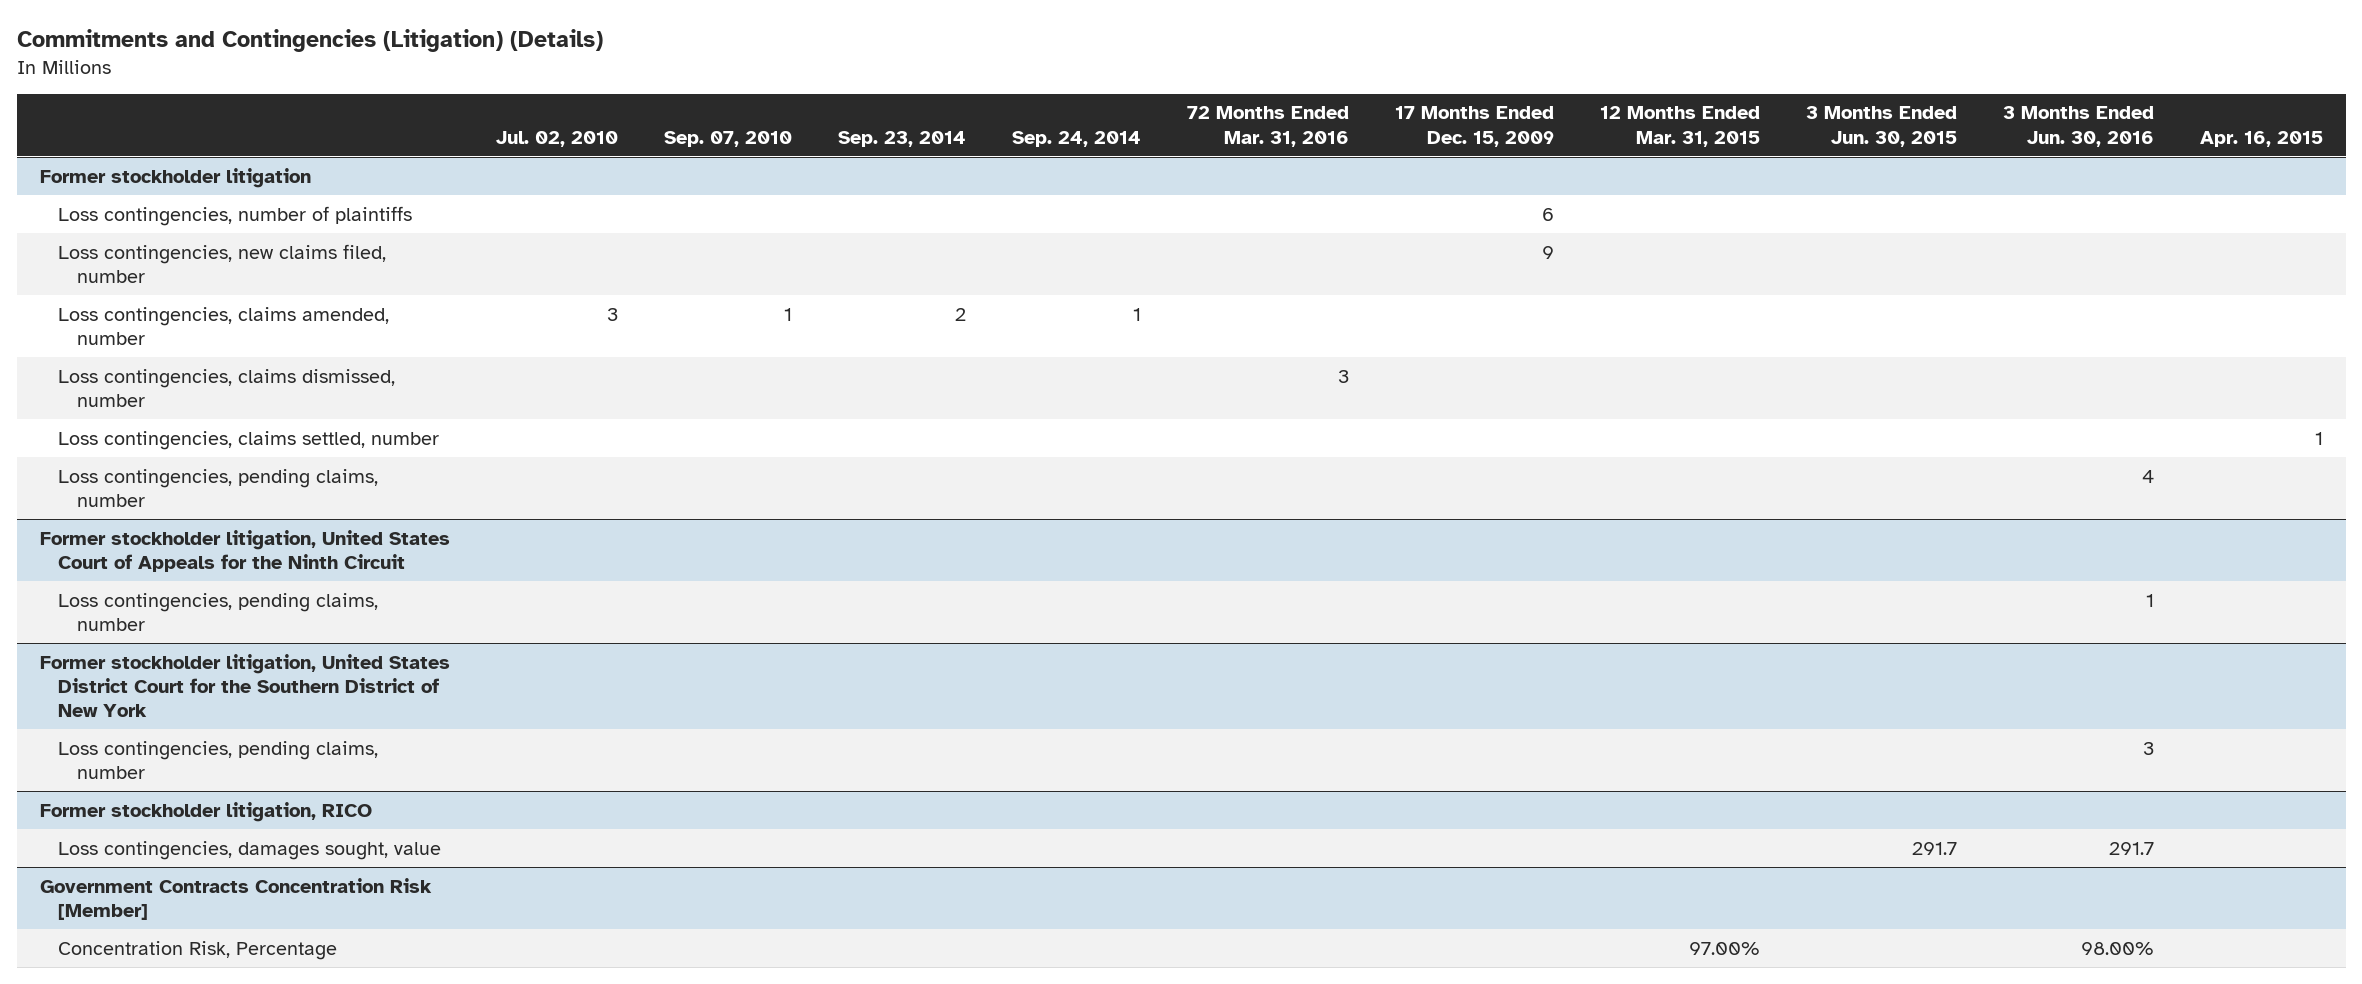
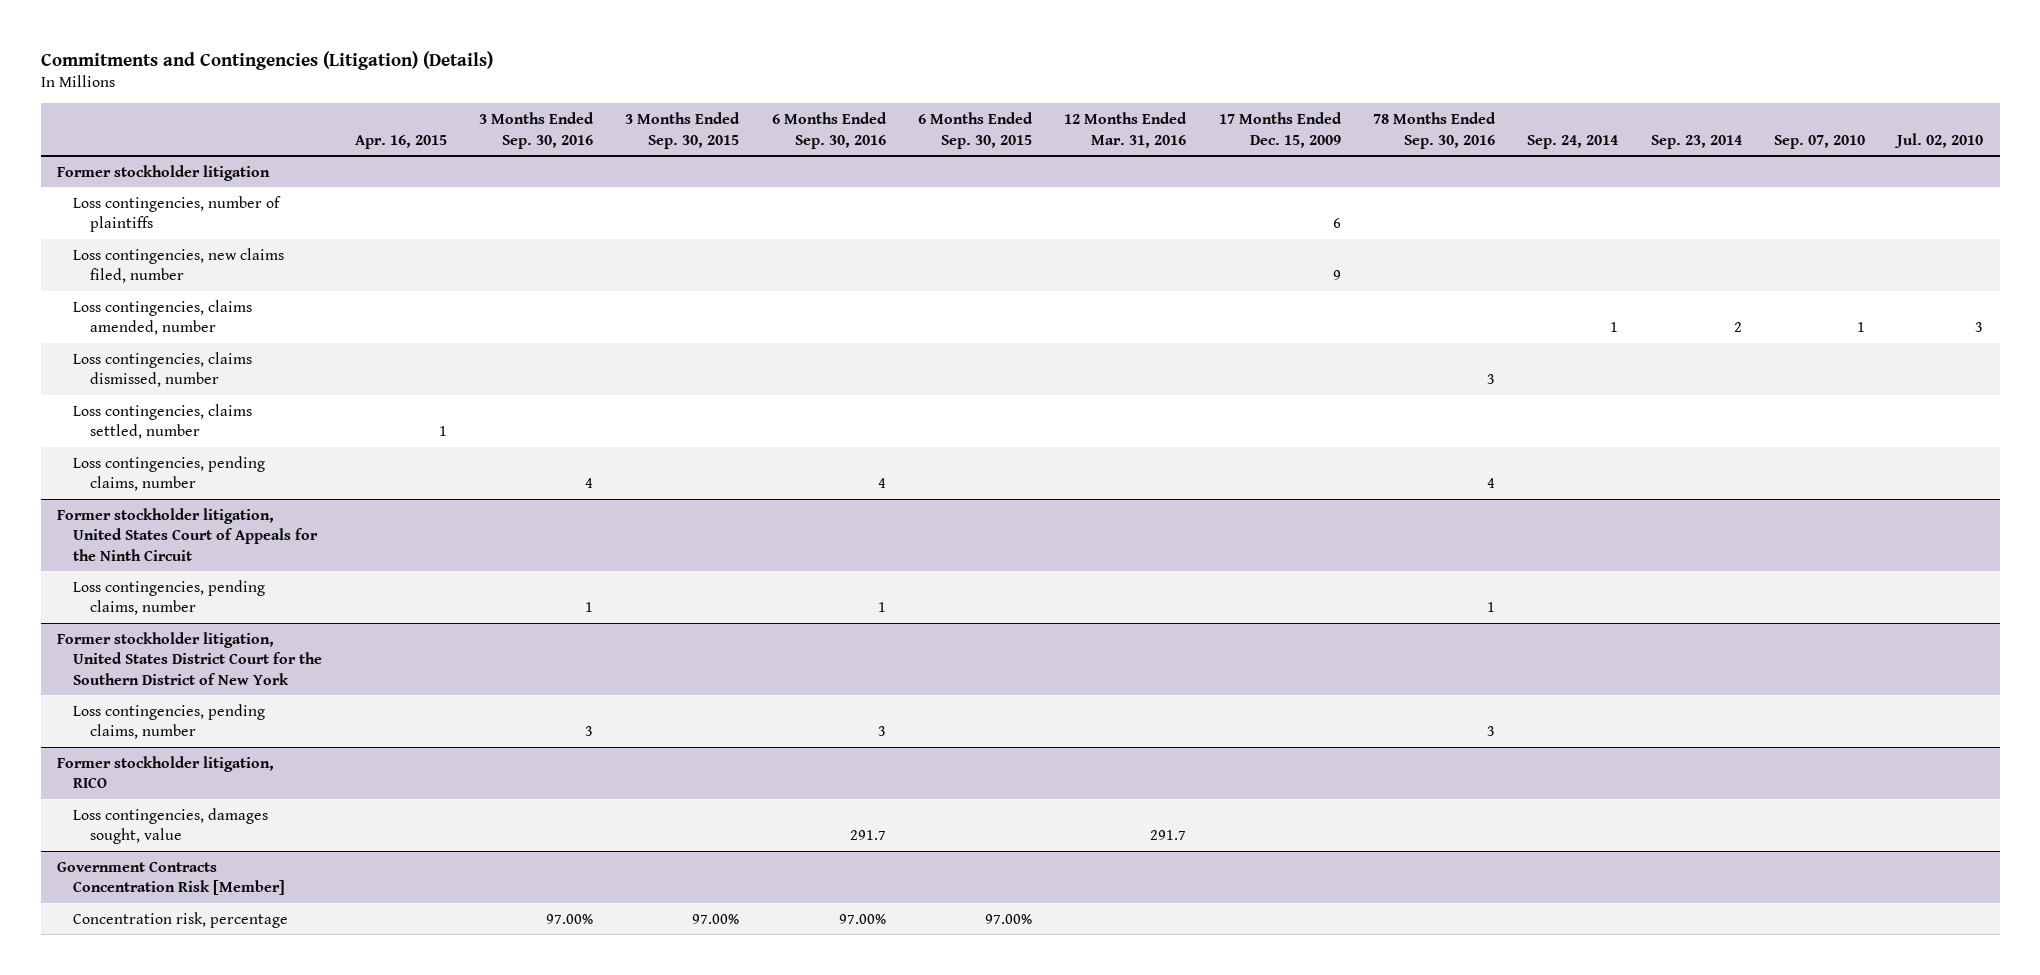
[1186,106,1349,147] 72 Months Ended Mar. 31, 2016 -> none
[1599,106,1760,147] 12 Months Ended Mar. 31, 2015 -> none
[1805,106,1957,147] 3 Months Ended Jun. 30, 2015 -> none
[2002,106,2154,147] 3 Months Ended Jun. 30, 2016 -> none
none -> [479,112,595,149] 3 Months Ended Sep. 30, 2016
none -> [625,112,741,149] 3 Months Ended Sep. 30, 2015
none -> [771,112,887,149] 6 Months Ended Sep. 30, 2016
none -> [918,112,1034,149] 6 Months Ended Sep. 30, 2015
none -> [1064,112,1188,148] 12 Months Ended Mar. 31, 2016
none -> [1373,112,1497,149] 78 Months Ended Sep. 30, 2016
[58,940,338,960] Concentration Risk, Percentage -> [73,911,289,928] Concentration risk, percentage

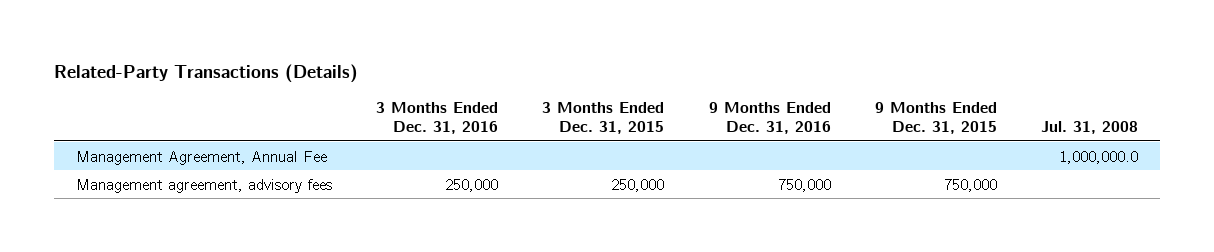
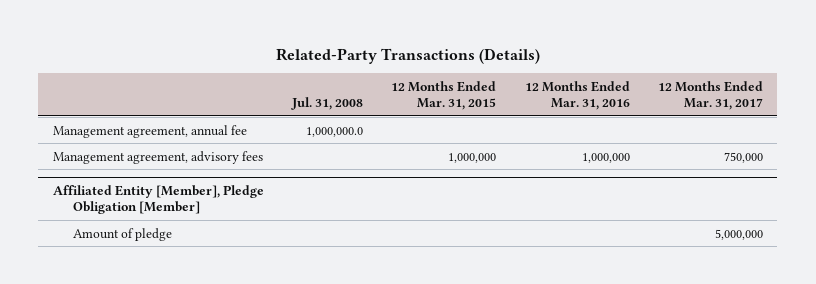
[376,102,499,134] 3 Months Ended Dec. 31, 2016 -> none
[542,102,665,134] 3 Months Ended Dec. 31, 2015 -> none
[708,102,831,134] 9 Months Ended Dec. 31, 2016 -> none
[874,102,997,134] 9 Months Ended Dec. 31, 2015 -> none
none -> [391,80,497,111] 12 Months Ended Mar. 31, 2015
none -> [524,80,630,111] 12 Months Ended Mar. 31, 2016
none -> [658,80,764,111] 12 Months Ended Mar. 31, 2017
[76,150,328,165] Management Agreement, Annual Fee -> [52,124,247,138] Management agreement, annual fee
none -> [52,184,264,214] Affiliated Entity [Member], Pledge Obligation [Member]
none -> [73,227,173,241] Amount of pledge

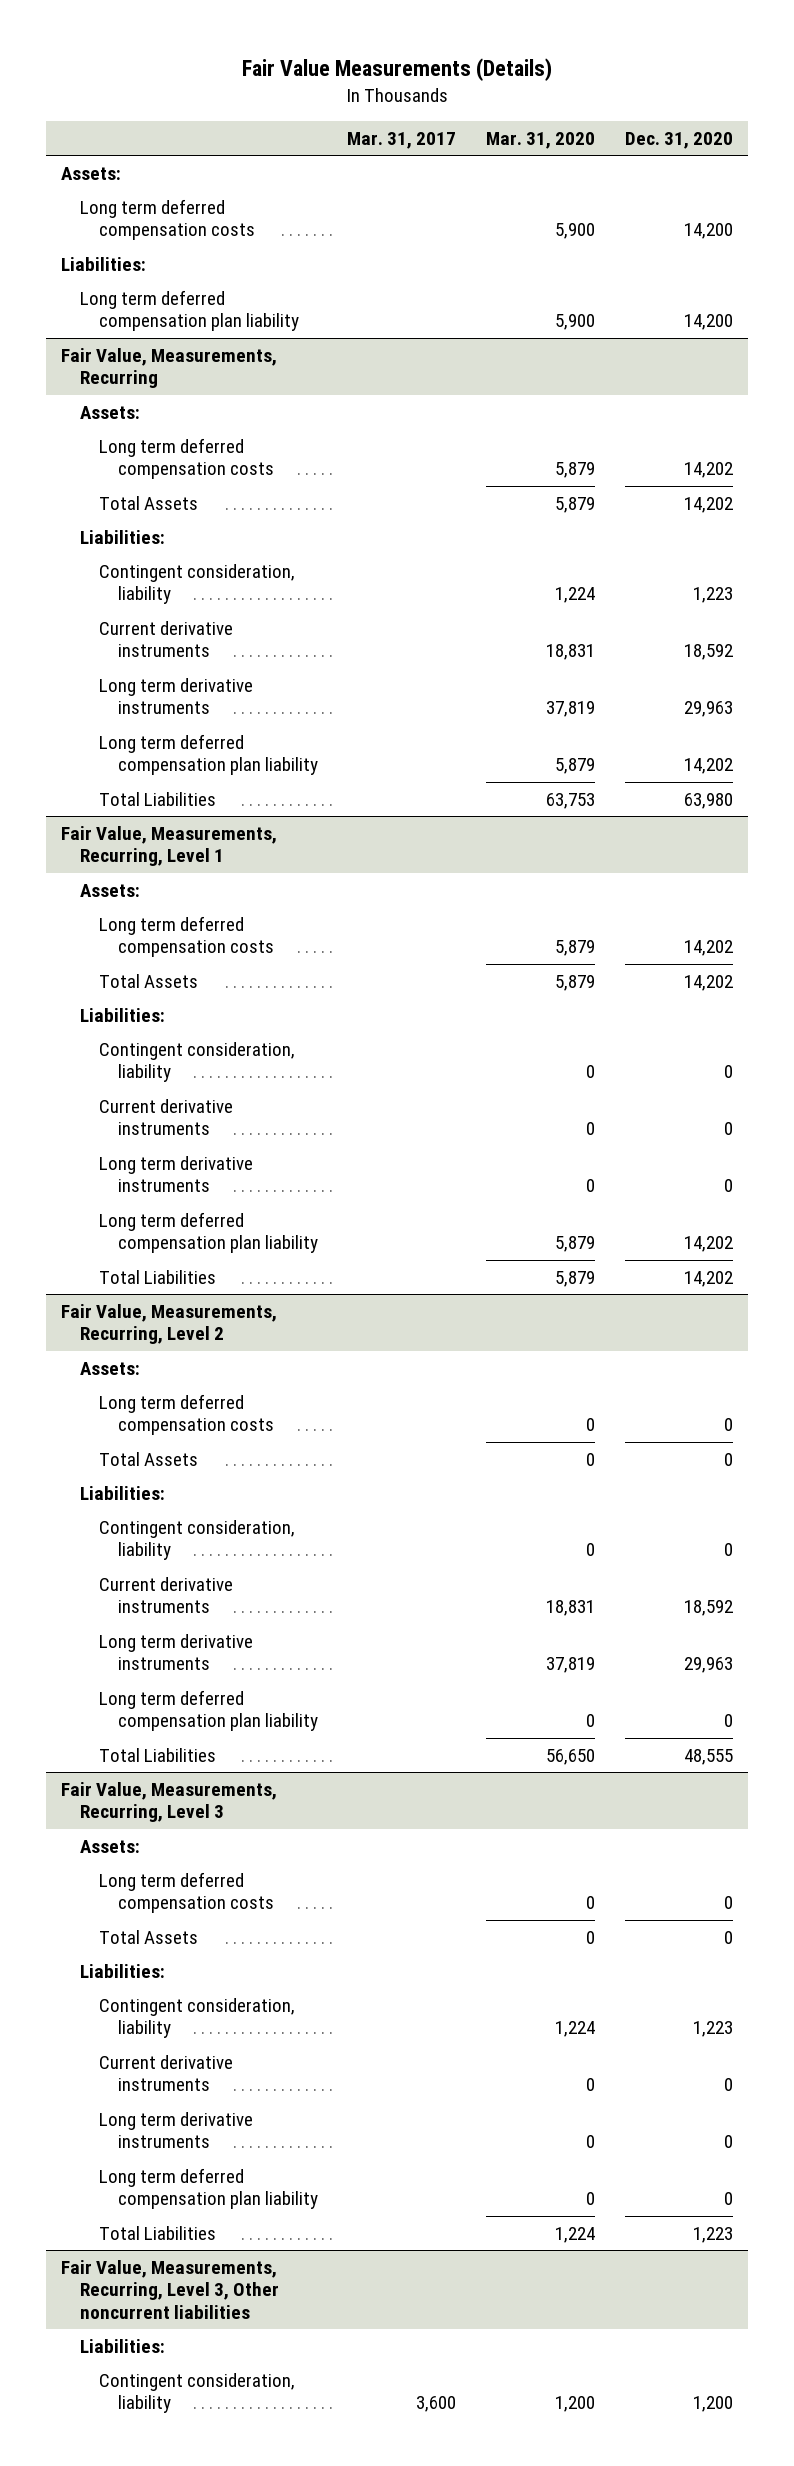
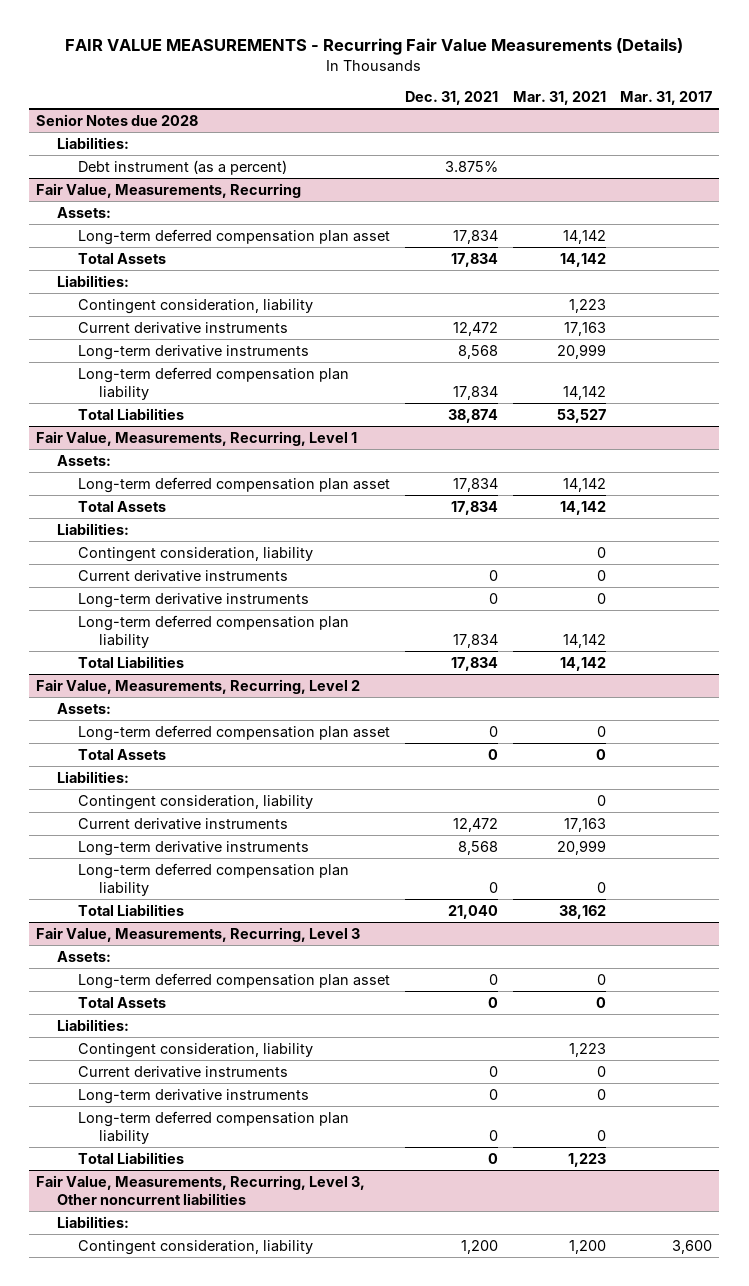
[242,58,553,82] Fair Value Measurements (Details) -> [65,38,684,56] FAIR VALUE MEASUREMENTS - Recurring Fair Value Measurements (Details)
[486,132,596,150] Mar. 31, 2020 -> none
[625,132,734,150] Dec. 31, 2020 -> none
none -> [404,90,498,105] Dec. 31, 2021
none -> [512,90,606,105] Mar. 31, 2021
[61,166,122,180] Assets: -> none
[80,198,255,241] Long term deferred compensation costs -> none
[61,256,147,271] Liabilities: -> none
[80,289,299,332] Long term deferred compensation plan liability -> none
none -> [36,113,199,126] Senior Notes due 2028
none -> [57,136,130,149] Liabilities:
none -> [78,159,288,175] Debt instrument (as a percent)
[98,437,274,480] Long term deferred compensation costs -> [78,228,391,245] Long-term deferred compensation plan asset
[98,677,253,715] Long term derivative instruments -> [78,344,310,360] Long-term derivative instruments
[98,733,318,776] Long term deferred compensation plan liability -> [78,366,350,400] Long-term deferred compensation plan liability
[98,915,274,958] Long term deferred compensation costs -> [78,476,391,493] Long-term deferred compensation plan asset
[98,1155,253,1193] Long term derivative instruments -> [78,592,310,608] Long-term derivative instruments
[98,1211,318,1254] Long term deferred compensation plan liability -> [78,614,350,648] Long-term deferred compensation plan liability
[98,1393,274,1436] Long term deferred compensation costs -> [78,724,391,741] Long-term deferred compensation plan asset
[98,1633,253,1671] Long term derivative instruments -> [78,840,310,856] Long-term derivative instruments
[98,1689,318,1732] Long term deferred compensation plan liability -> [78,862,350,896] Long-term deferred compensation plan liability
[98,1871,274,1914] Long term deferred compensation costs -> [78,972,391,989] Long-term deferred compensation plan asset
[98,2111,253,2149] Long term derivative instruments -> [78,1088,310,1104] Long-term derivative instruments
[98,2167,318,2210] Long term deferred compensation plan liability -> [78,1110,350,1144] Long-term deferred compensation plan liability

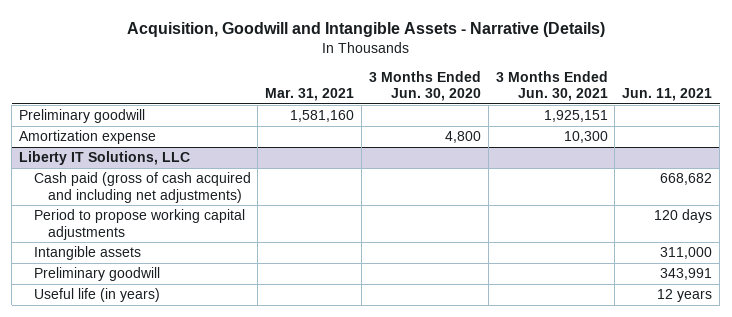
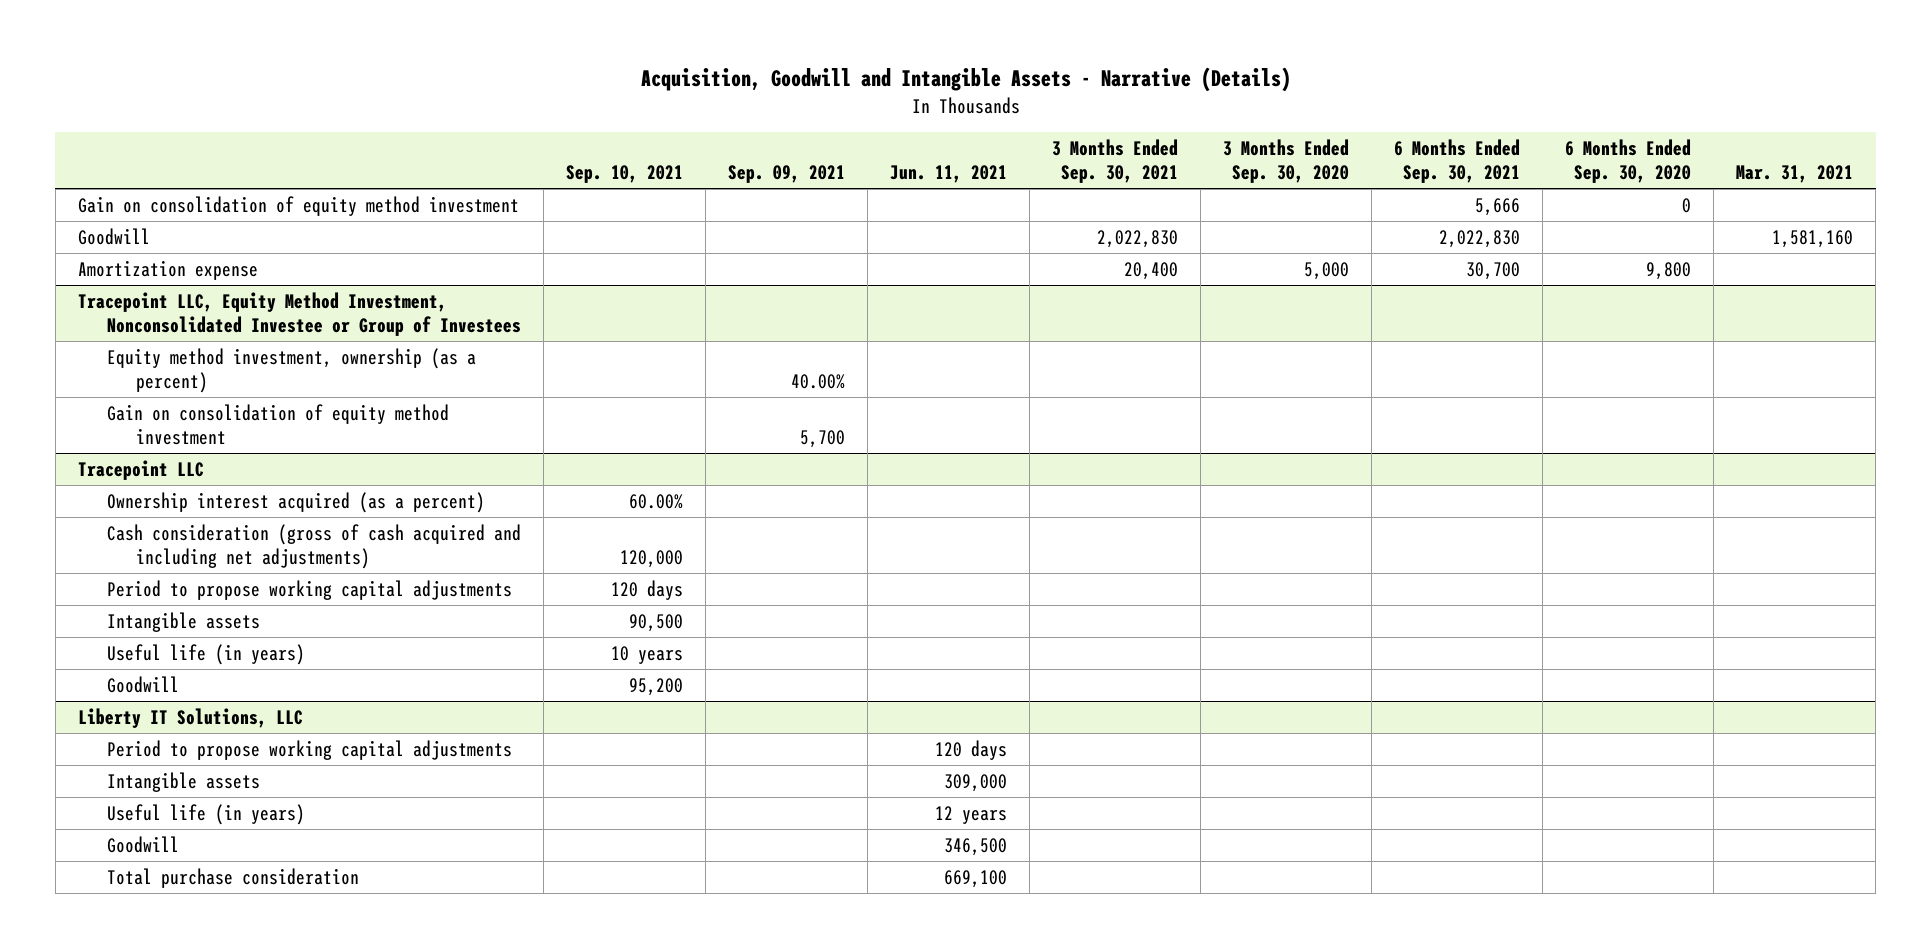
[368,70,481,102] 3 Months Ended Jun. 30, 2020 -> none
[495,70,608,102] 3 Months Ended Jun. 30, 2021 -> none
none -> [566,165,684,184] Sep. 10, 2021
none -> [728,165,846,184] Sep. 09, 2021
none -> [1052,139,1179,184] 3 Months Ended Sep. 30, 2021
none -> [1223,139,1350,184] 3 Months Ended Sep. 30, 2020
none -> [1394,139,1521,184] 6 Months Ended Sep. 30, 2021
none -> [1565,139,1692,184] 6 Months Ended Sep. 30, 2020
none -> [77,195,519,216] Gain on consolidation of equity method investment
[19,109,146,124] Preliminary goodwill -> [77,227,150,245] Goodwill
none -> [77,291,521,337] Tracepoint LLC, Equity Method Investment, Nonconsolidated Investee or Group of Investees
none -> [106,347,476,394] Equity method investment, ownership (as a percent)
none -> [106,403,449,446] Gain on consolidation of equity method investment
none -> [77,459,204,480] Tracepoint LLC
none -> [106,491,485,513] Ownership interest acquired (as a percent)
none -> [106,523,521,570] Cash consideration (gross of cash acquired and including net adjustments)
none -> [106,579,512,600] Period to propose working capital adjustments
none -> [106,611,260,632] Intangible assets
none -> [106,643,305,665] Useful life (in years)
none -> [106,675,179,693] Goodwill
[33,172,251,203] Cash paid (gross of cash acquired and including net adjustments) -> none
[33,267,160,282] Preliminary goodwill -> none
[660,247,713,260] 311,000 -> [944,773,1008,792] 309,000
none -> [106,835,179,853] Goodwill
none -> [106,867,359,888] Total purchase consideration

